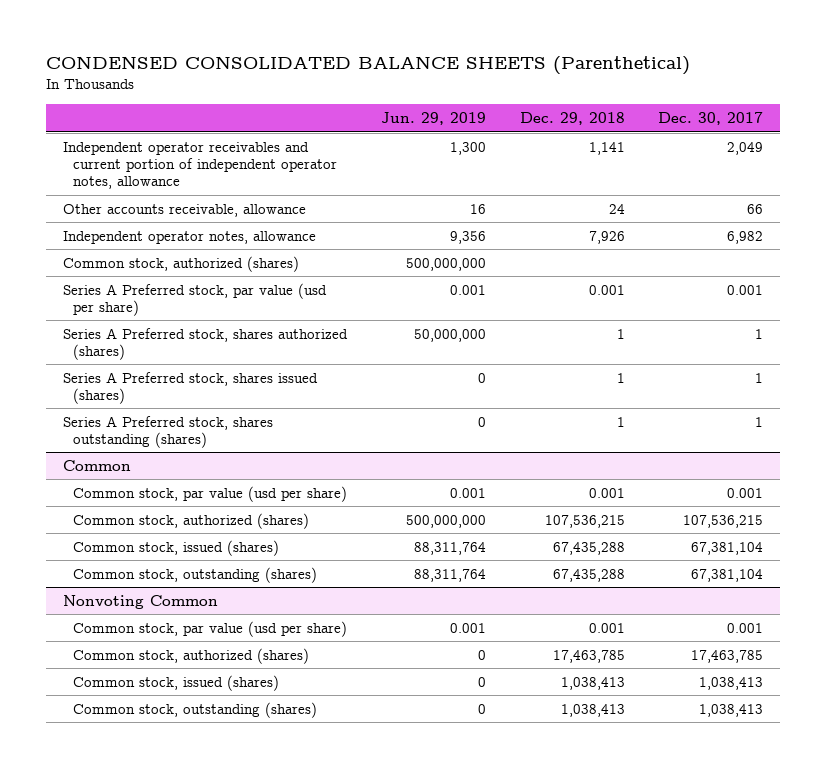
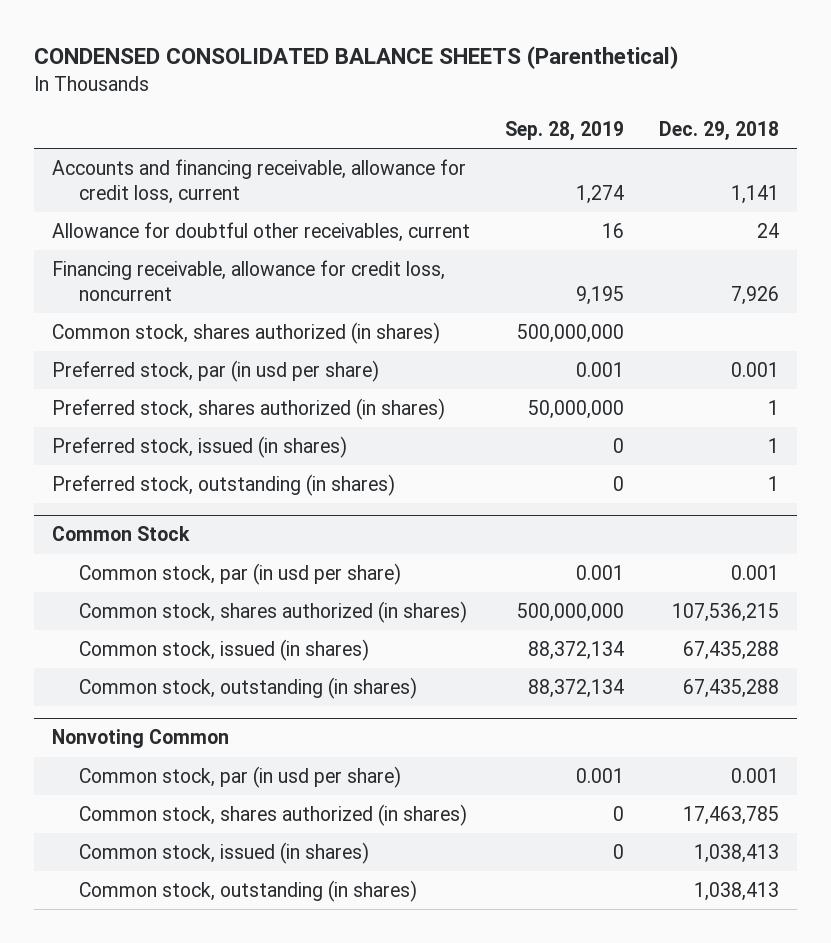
[380,112,486,126] Jun. 29, 2019 -> none
[658,112,764,126] Dec. 30, 2017 -> none
none -> [505,121,625,142] Sep. 28, 2019
[62,141,338,190] Independent operator receivables and current portion of independent operator notes, allowance -> [51,158,466,204] Accounts and financing receivable, allowance for credit loss, current
[62,203,306,217] Other accounts receivable, allowance -> [51,221,470,242] Allowance for doubtful other receivables, current
[62,230,316,244] Independent operator notes, allowance -> [51,259,445,301] Financing receivable, allowance for credit loss, noncurrent
[62,255,299,272] Common stock, authorized (shares) -> [51,321,440,344] Common stock, shares authorized (in shares)
[62,282,327,317] Series A Preferred stock, par value (usd per share) -> [51,359,379,382] Preferred stock, par (in usd per share)
[62,327,348,361] Series A Preferred stock, shares authorized (shares) -> [51,397,445,420] Preferred stock, shares authorized (in shares)
[62,371,318,405] Series A Preferred stock, shares issued (shares) -> [51,435,347,458] Preferred stock, issued (in shares)
[62,415,273,449] Series A Preferred stock, shares outstanding (shares) -> [51,473,395,496] Preferred stock, outstanding (in shares)
[62,459,131,471] Common -> [51,526,190,542] Common Stock
[73,485,348,502] Common stock, par value (usd per share) -> [78,562,401,585] Common stock, par (in usd per share)
[73,512,310,529] Common stock, authorized (shares) -> [78,600,467,623] Common stock, shares authorized (in shares)
[73,539,280,556] Common stock, issued (shares) -> [78,638,369,661] Common stock, issued (in shares)
[73,566,318,583] Common stock, outstanding (shares) -> [78,676,417,699] Common stock, outstanding (in shares)
[73,620,348,637] Common stock, par value (usd per share) -> [78,765,401,788] Common stock, par (in usd per share)
[73,647,310,664] Common stock, authorized (shares) -> [78,803,467,826] Common stock, shares authorized (in shares)
[73,674,280,691] Common stock, issued (shares) -> [78,841,369,864] Common stock, issued (in shares)
[73,701,318,718] Common stock, outstanding (shares) -> [78,879,417,902] Common stock, outstanding (in shares)

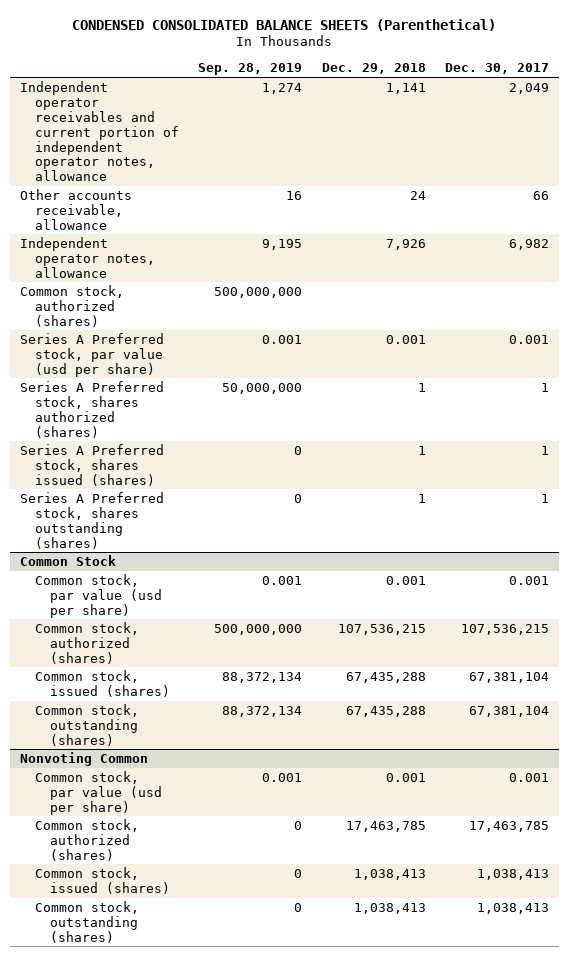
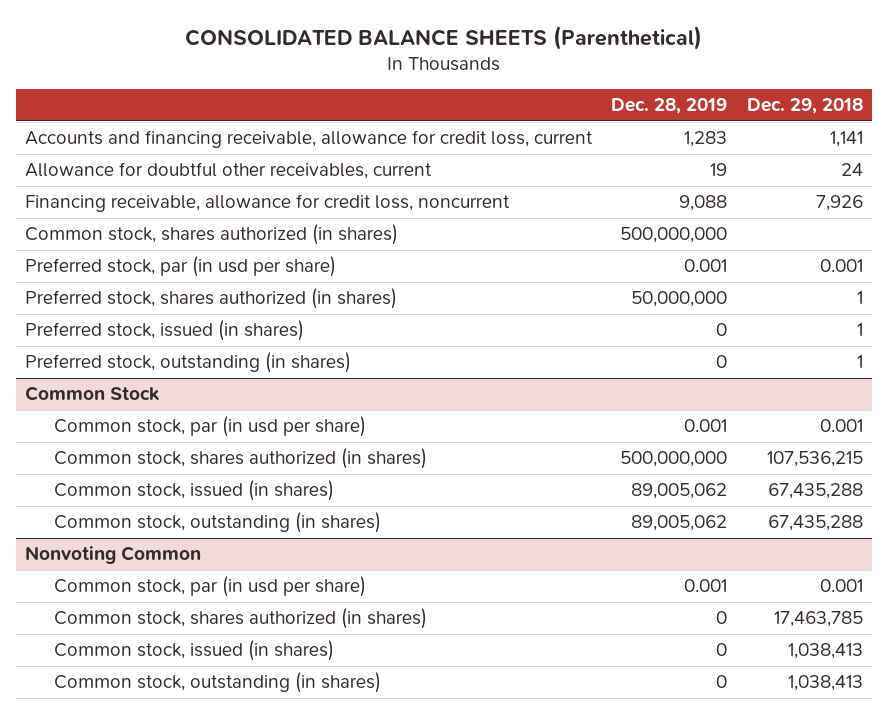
[72,18,497,31] CONDENSED CONSOLIDATED BALANCE SHEETS (Parenthetical) -> [184,25,702,50] CONSOLIDATED BALANCE SHEETS (Parenthetical)
[198,63,303,76] Sep. 28, 2019 -> none
[445,63,550,75] Dec. 30, 2017 -> none
none -> [611,98,728,115] Dec. 28, 2019
[19,80,180,182] Independent operator receivables and current portion of independent operator notes, allowance -> [25,130,594,149] Accounts and financing receivable, allowance for credit loss, current
[19,188,132,230] Other accounts receivable, allowance -> [25,162,433,180] Allowance for doubtful other receivables, current
[19,236,156,278] Independent operator notes, allowance -> [25,194,511,213] Financing receivable, allowance for credit loss, noncurrent
[19,284,124,327] Common stock, authorized (shares) -> [25,224,399,246] Common stock, shares authorized (in shares)
[19,332,164,377] Series A Preferred stock, par value (usd per share) -> [25,256,337,278] Preferred stock, par (in usd per share)
[19,380,164,438] Series A Preferred stock, shares authorized (shares) -> [25,288,398,310] Preferred stock, shares authorized (in shares)
[19,443,164,486] Series A Preferred stock, shares issued (shares) -> [25,320,305,342] Preferred stock, issued (in shares)
[19,491,164,549] Series A Preferred stock, shares outstanding (shares) -> [25,352,352,374] Preferred stock, outstanding (in shares)
[35,573,163,618] Common stock, par value (usd per share) -> [53,416,366,438] Common stock, par (in usd per share)
[35,621,140,664] Common stock, authorized (shares) -> [53,448,427,470] Common stock, shares authorized (in shares)
[35,669,171,697] Common stock, issued (shares) -> [53,480,334,502] Common stock, issued (in shares)
[35,703,140,746] Common stock, outstanding (shares) -> [53,512,381,534] Common stock, outstanding (in shares)
[35,770,163,815] Common stock, par value (usd per share) -> [53,576,366,598] Common stock, par (in usd per share)
[35,818,140,861] Common stock, authorized (shares) -> [53,608,427,630] Common stock, shares authorized (in shares)
[35,866,171,894] Common stock, issued (shares) -> [53,640,334,662] Common stock, issued (in shares)
[35,900,140,943] Common stock, outstanding (shares) -> [53,672,381,694] Common stock, outstanding (in shares)

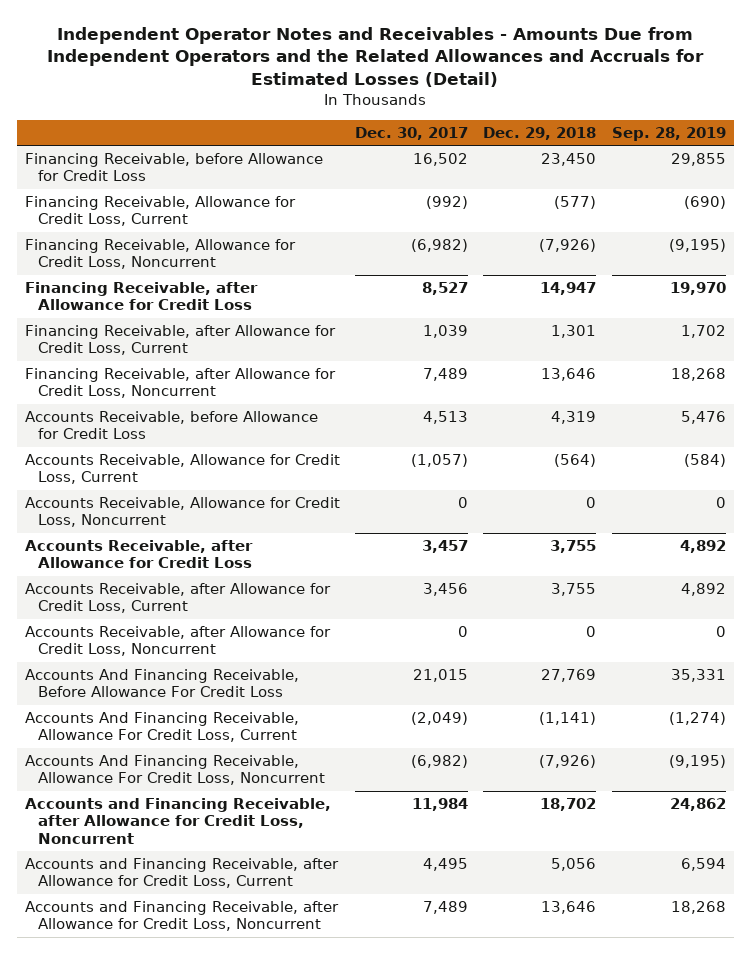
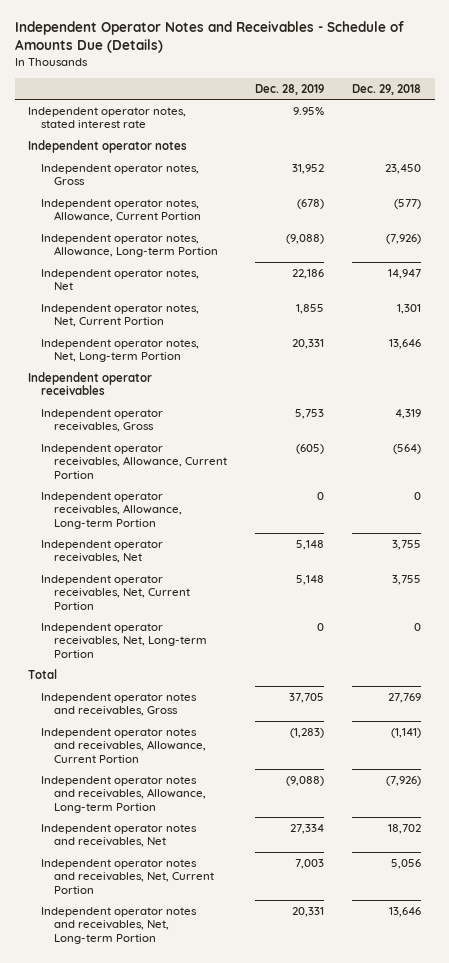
[47,26,705,88] Independent Operator Notes and Receivables - Amounts Due from Independent Operators and the Related Allowances and Accruals for Estimated Losses (Detail) -> [14,21,404,54] Independent Operator Notes and Receivables - Schedule of Amounts Due (Details)
[355,126,469,140] Dec. 30, 2017 -> none
[611,126,726,141] Sep. 28, 2019 -> none
none -> [255,83,325,95] Dec. 28, 2019
none -> [28,106,187,129] Independent operator notes, stated interest rate
none -> [28,139,188,153] Independent operator notes
[24,153,323,182] Financing Receivable, before Allowance for Credit Loss -> [41,163,200,186] Independent operator notes, Gross
[24,196,296,227] Financing Receivable, Allowance for Credit Loss, Current -> [41,198,202,223] Independent operator notes, Allowance, Current Portion
[24,239,296,270] Financing Receivable, Allowance for Credit Loss, Noncurrent -> [41,233,219,258] Independent operator notes, Allowance, Long-term Portion
[24,282,258,311] Financing Receivable, after Allowance for Credit Loss -> [41,268,200,291] Independent operator notes, Net
[24,325,336,356] Financing Receivable, after Allowance for Credit Loss, Current -> [41,303,200,328] Independent operator notes, Net, Current Portion
[24,368,336,399] Financing Receivable, after Allowance for Credit Loss, Noncurrent -> [41,338,200,363] Independent operator notes, Net, Long-term Portion
none -> [28,371,153,396] Independent operator receivables
[24,411,318,440] Accounts Receivable, before Allowance for Credit Loss -> [41,408,164,433] Independent operator receivables, Gross
[24,454,340,485] Accounts Receivable, Allowance for Credit Loss, Current -> [41,443,228,479] Independent operator receivables, Allowance, Current Portion
[24,497,340,528] Accounts Receivable, Allowance for Credit Loss, Noncurrent -> [41,491,183,529] Independent operator receivables, Allowance, Long-term Portion
[24,540,253,569] Accounts Receivable, after Allowance for Credit Loss -> [41,539,164,564] Independent operator receivables, Net
[24,583,331,614] Accounts Receivable, after Allowance for Credit Loss, Current -> [41,574,191,610] Independent operator receivables, Net, Current Portion
[24,626,331,657] Accounts Receivable, after Allowance for Credit Loss, Noncurrent -> [41,622,208,658] Independent operator receivables, Net, Long-term Portion
none -> [28,668,58,679] Total
[24,669,299,698] Accounts And Financing Receivable, Before Allowance For Credit Loss -> [41,692,198,717] Independent operator notes and receivables, Gross
[24,712,299,743] Accounts And Financing Receivable, Allowance For Credit Loss, Current -> [41,727,207,763] Independent operator notes and receivables, Allowance, Current Portion
[24,755,326,786] Accounts And Financing Receivable, Allowance For Credit Loss, Noncurrent -> [41,775,207,813] Independent operator notes and receivables, Allowance, Long-term Portion
[24,798,331,844] Accounts and Financing Receivable, after Allowance for Credit Loss, Noncurrent -> [41,823,198,848] Independent operator notes and receivables, Net
[24,858,339,889] Accounts and Financing Receivable, after Allowance for Credit Loss, Current -> [41,858,215,894] Independent operator notes and receivables, Net, Current Portion
[24,901,339,932] Accounts and Financing Receivable, after Allowance for Credit Loss, Noncurrent -> [41,906,198,944] Independent operator notes and receivables, Net, Long-term Portion

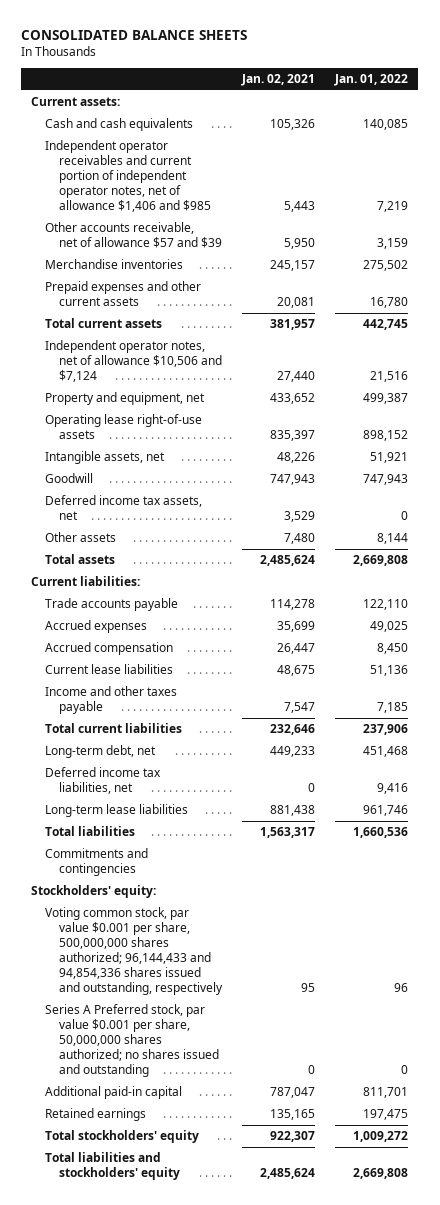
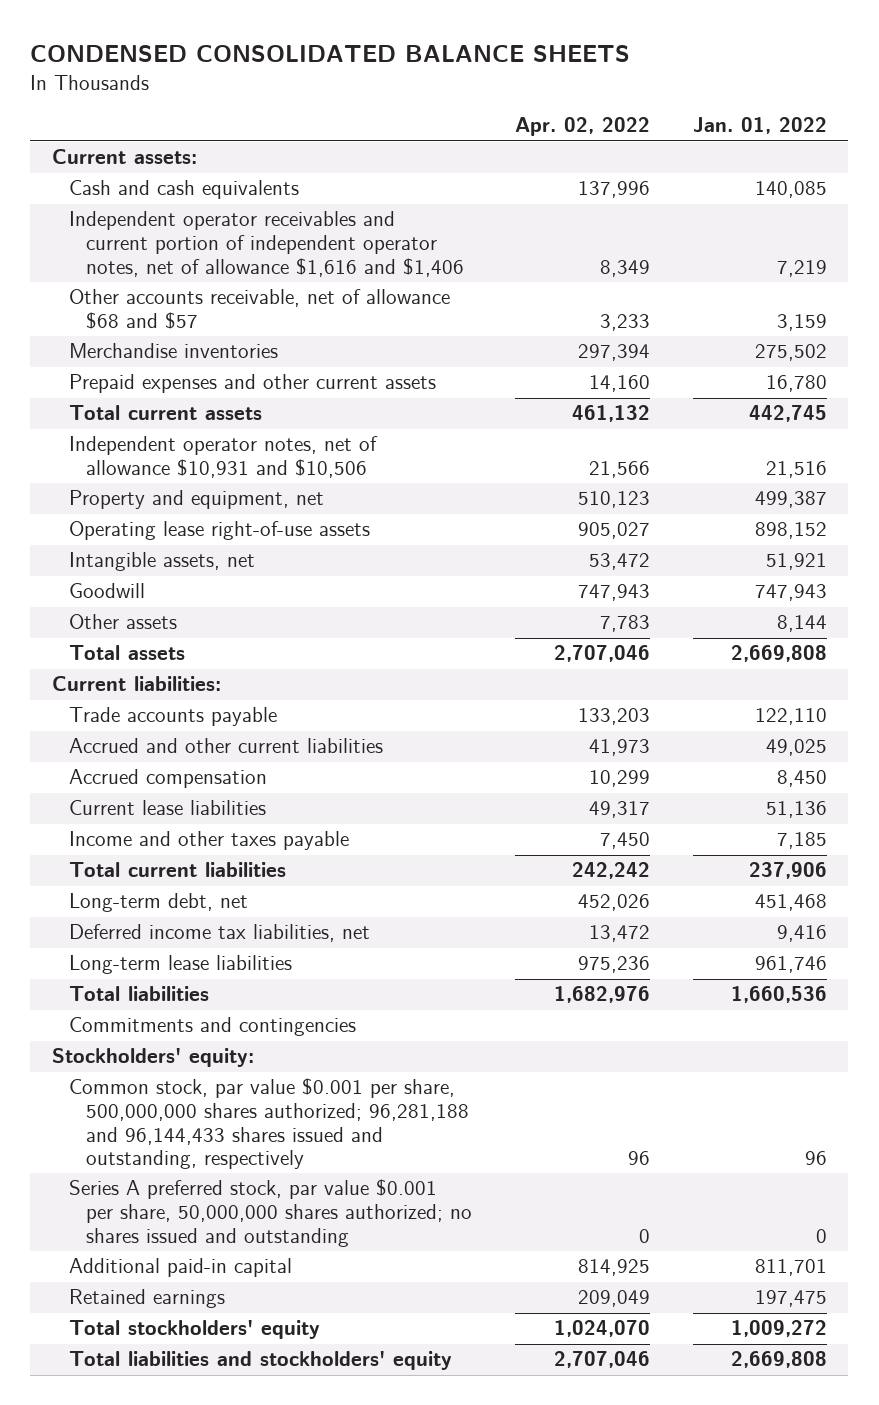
[21,29,248,40] CONSOLIDATED BALANCE SHEETS -> [30,45,631,63] CONDENSED CONSOLIDATED BALANCE SHEETS
[241,73,316,86] Jan. 02, 2021 -> none
none -> [515,117,651,137] Apr. 02, 2022
[45,140,212,213] Independent operator receivables and current portion of independent operator notes, net of allowance $1,406 and $985 -> [69,211,465,277] Independent operator receivables and current portion of independent operator notes, net of allowance $1,616 and $1,406
[45,222,223,249] Other accounts receivable, net of allowance $57 and $39 -> [69,289,451,330] Other accounts receivable, net of allowance $68 and $57
[45,340,223,383] Independent operator notes, net of allowance $10,506 and $7,124 -> [69,436,379,479] Independent operator notes, net of allowance $10,931 and $10,506
[45,495,203,521] Deferred income tax assets, net -> none
[45,620,148,634] Accrued expenses -> [69,738,384,754] Accrued and other current liabilities
[45,907,224,996] Voting common stock, par value $0.001 per share, 500,000,000 shares authorized; 96,144,433 and 94,854,336 shares issued and outstanding, respectively -> [69,1078,470,1170] Common stock, par value $0.001 per share, 500,000,000 shares authorized; 96,281,188 and 96,144,433 shares issued and outstanding, respectively
[45,1004,220,1078] Series A Preferred stock, par value $0.001 per share, 50,000,000 shares authorized; no shares issued and outstanding -> [69,1179,473,1247] Series A preferred stock, par value $0.001 per share, 50,000,000 shares authorized; no shares issued and outstanding

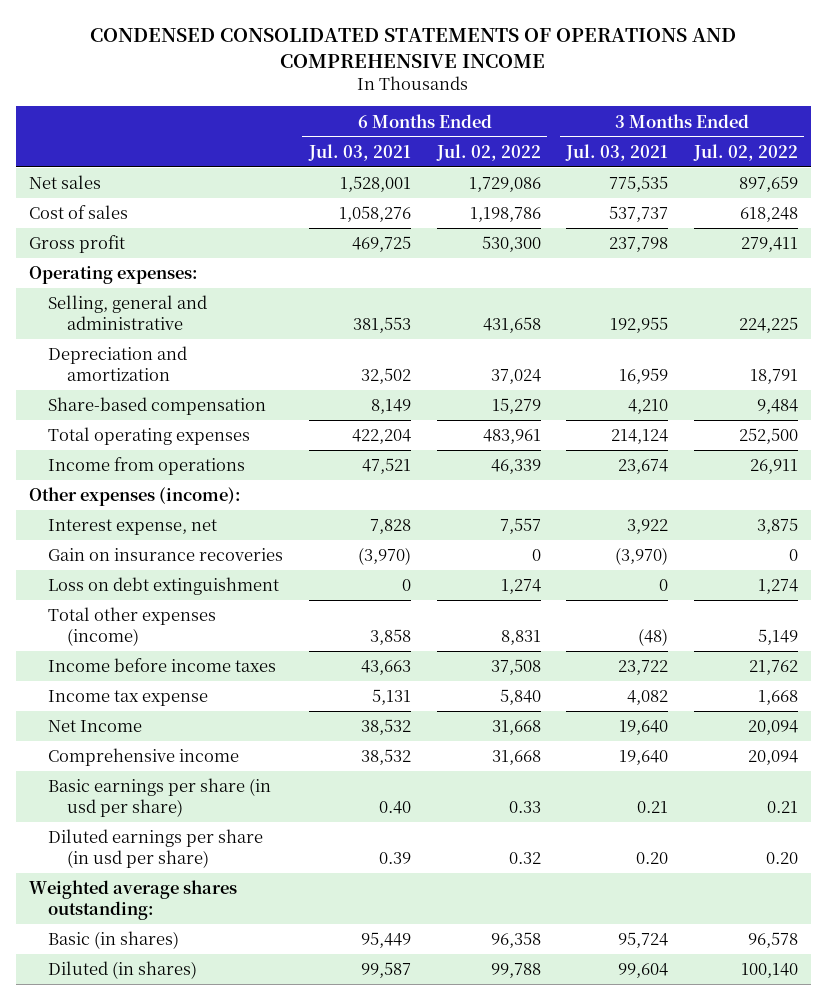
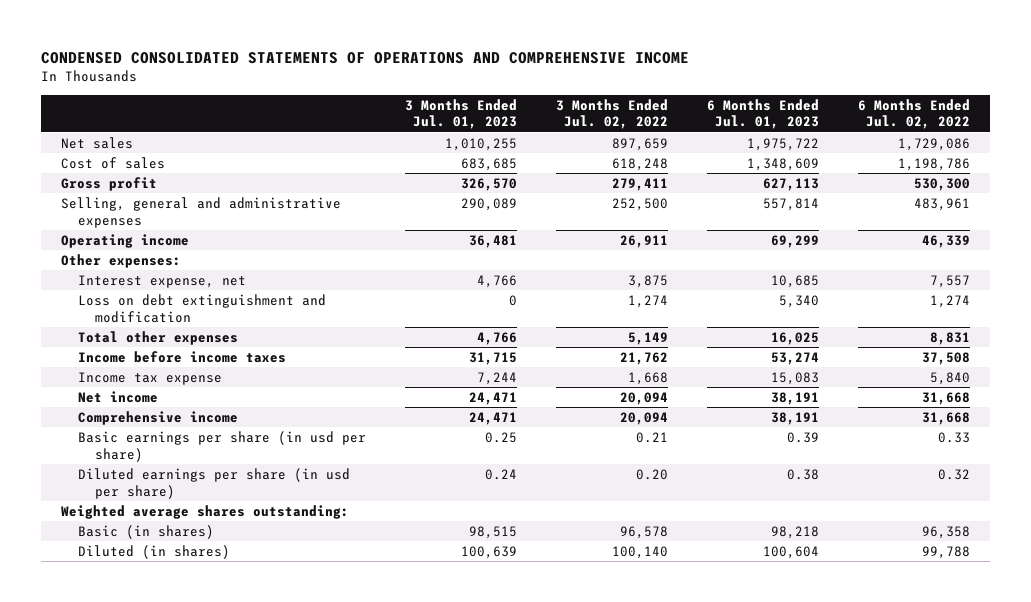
[307,143,411,161] Jul. 03, 2021 -> none
[565,143,669,161] Jul. 03, 2021 -> none
none -> [404,98,517,130] 3 Months Ended Jul. 01, 2023
none -> [707,98,820,130] 6 Months Ended Jul. 01, 2023
[29,266,199,285] Operating expenses: -> none
[48,346,188,382] Depreciation and amortization -> none
[48,397,267,416] Share-based compensation -> none
[48,427,251,446] Total operating expenses -> none
[48,295,208,331] Selling, general and administrative -> [60,196,341,228] Selling, general and administrative expenses
[482,317,541,334] 431,658 -> [914,197,971,211] 483,961
[738,317,798,334] 224,225 -> [612,197,669,211] 252,500
[48,457,246,476] Income from operations -> [60,233,189,248] Operating income
[29,487,242,507] Other expenses (income): -> [60,253,181,268] Other expenses:
[48,548,284,562] Gain on insurance recoveries -> none
[48,577,280,596] Loss on debt extinguishment -> [77,293,326,323] Loss on debt extinguishment and modification
[48,607,217,647] Total other expenses (income) -> [77,330,238,345] Total other expenses
[48,720,143,733] Net Income -> [77,390,158,403] Net income

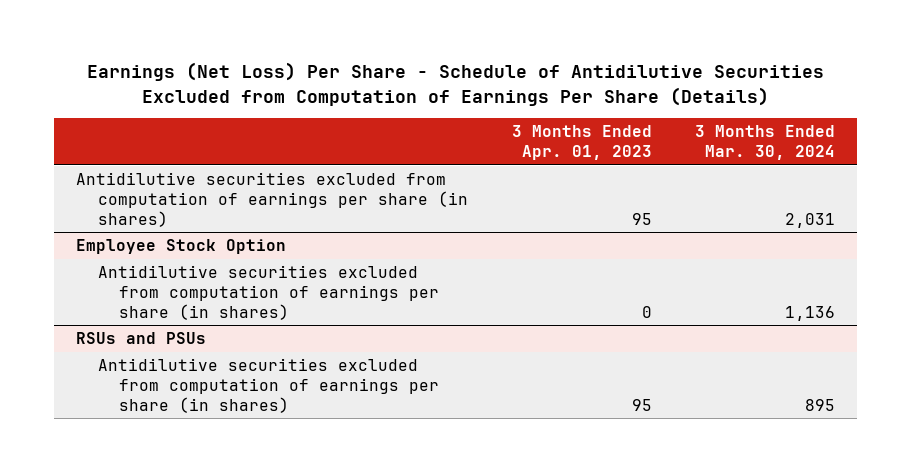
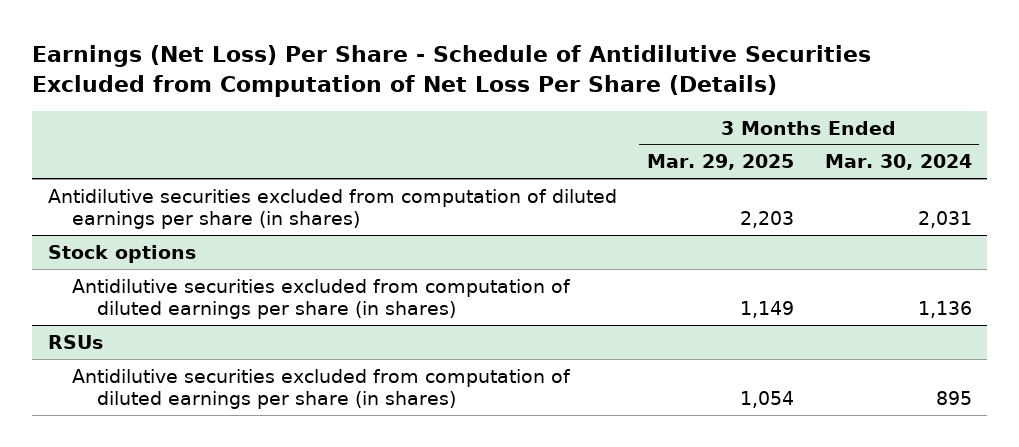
[86,62,824,106] Earnings (Net Loss) Per Share - Schedule of Antidilutive Securities Excluded from Computation of Earnings Per Share (Details) -> [32,44,872,97] Earnings (Net Loss) Per Share - Schedule of Antidilutive Securities Excluded from Computation of Net Loss Per Share (Details)
[511,125,652,161] 3 Months Ended Apr. 01, 2023 -> none
none -> [647,154,795,171] Mar. 29, 2025
[75,332,206,345] RSUs and PSUs -> none
[75,172,468,227] Antidilutive securities excluded from computation of earnings per share (in shares) -> [47,188,617,230] Antidilutive securities excluded from computation of diluted earnings per share (in shares)
[75,239,286,255] Employee Stock Option -> [47,244,196,263] Stock options
[97,265,440,320] Antidilutive securities excluded from computation of earnings per share (in shares) -> [72,278,572,320] Antidilutive securities excluded from computation of diluted earnings per share (in shares)
none -> [47,334,103,349] RSUs
[97,358,440,413] Antidilutive securities excluded from computation of earnings per share (in shares) -> [72,368,572,410] Antidilutive securities excluded from computation of diluted earnings per share (in shares)

